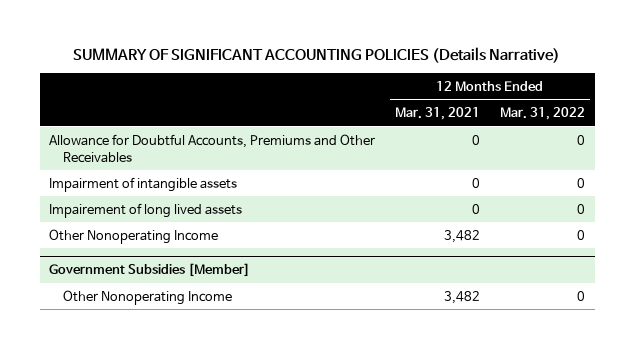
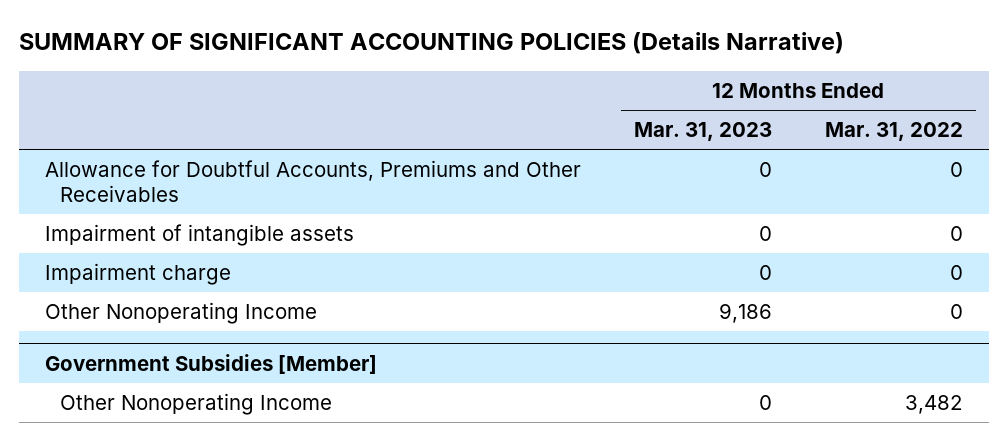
[395,106,481,120] Mar. 31, 2021 -> none
none -> [633,122,772,142] Mar. 31, 2023
[49,202,243,218] Impairement of long lived assets -> [45,263,232,286] Impairment charge
[576,290,585,301] 0 -> [904,395,963,415] 3,482

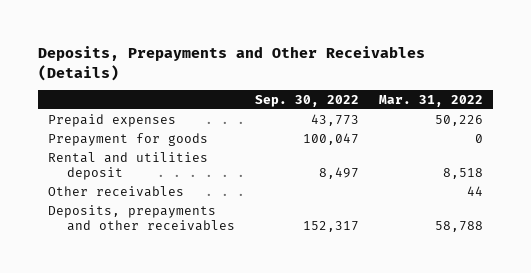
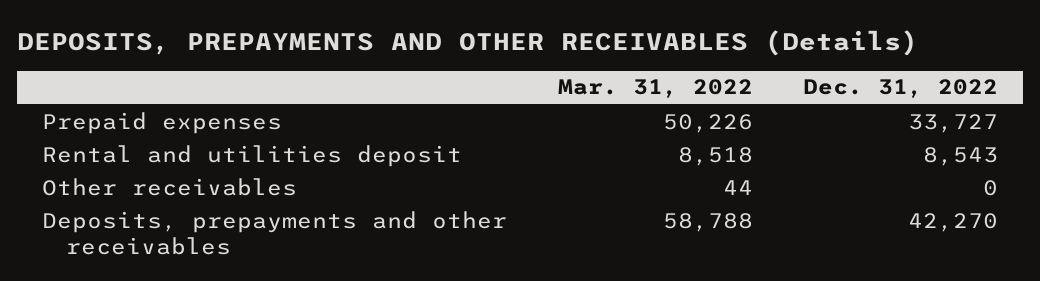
[38,45,426,81] Deposits, Prepayments and Other Receivables (Details) -> [17,29,919,56] DEPOSITS, PREPAYMENTS AND OTHER RECEIVABLES (Details)
[254,95,359,108] Sep. 30, 2022 -> none
none -> [802,79,998,99] Dec. 31, 2022
[48,132,209,146] Prepayment for goods -> none

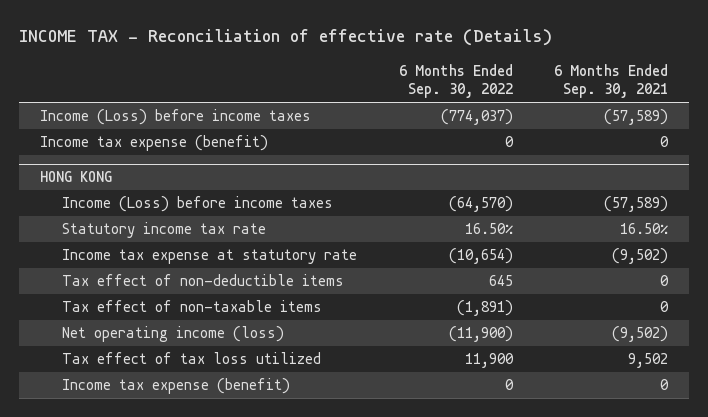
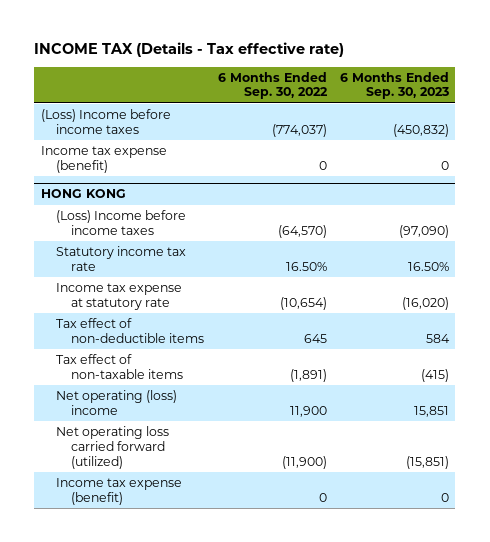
[18,29,552,47] INCOME TAX - Reconciliation of effective rate (Details) -> [34,41,345,57] INCOME TAX (Details - Tax effective rate)
[554,63,669,99] 6 Months Ended Sep. 30, 2021 -> none
none -> [339,71,449,100] 6 Months Ended Sep. 30, 2023
[39,109,311,126] Income (Loss) before income taxes -> [41,109,172,134] (Loss) Income before income taxes
[61,196,333,213] Income (Loss) before income taxes -> [56,210,187,235] (Loss) Income before income taxes
[61,326,284,343] Net operating income (loss) -> [56,390,178,415] Net operating (loss) income
[448,326,513,343] (11,900) -> [289,405,327,417] 11,900
[61,352,321,365] Tax effect of tax loss utilized -> [56,426,170,469] Net operating loss carried forward (utilized)
[464,353,514,369] 11,900 -> [281,455,327,469] (11,900)

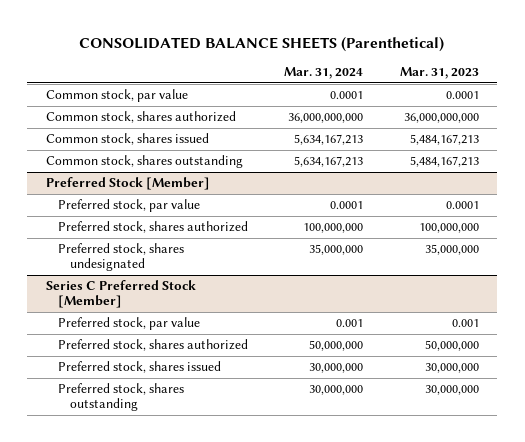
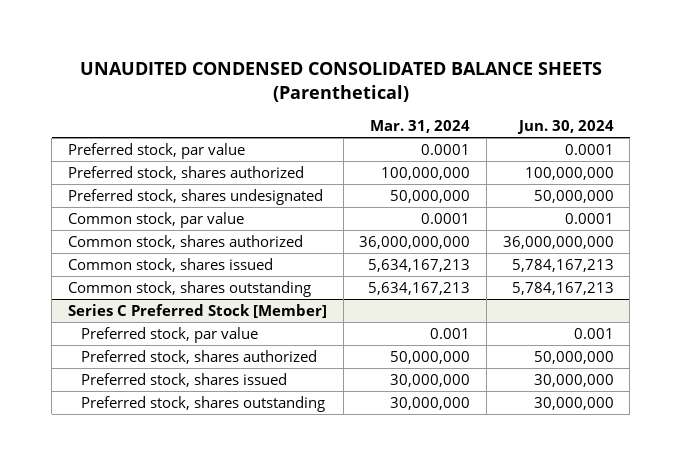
[79,36,445,52] CONSOLIDATED BALANCE SHEETS (Parenthetical) -> [79,62,602,102] UNAUDITED CONDENSED CONSOLIDATED BALANCE SHEETS (Parenthetical)
[399,67,479,80] Mar. 31, 2023 -> none
none -> [516,119,614,134] Jun. 30, 2024
none -> [67,142,245,159] Preferred stock, par value
none -> [67,165,304,180] Preferred stock, shares authorized
none -> [67,188,323,205] Preferred stock, shares undesignated
[45,177,210,191] Preferred Stock [Member] -> none
[57,199,200,213] Preferred stock, par value -> none
[57,221,248,234] Preferred stock, shares authorized -> none
[57,243,184,272] Preferred stock, shares undesignated -> none

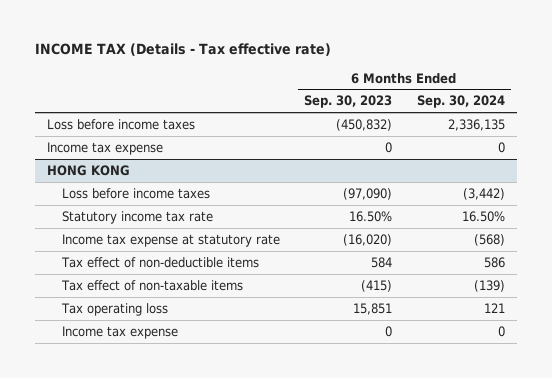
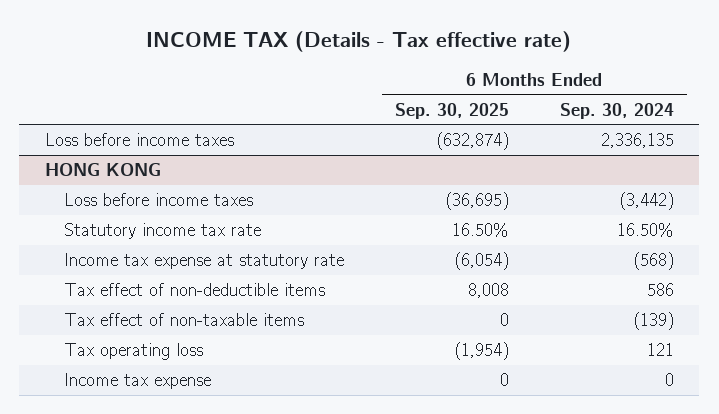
[304,95,393,109] Sep. 30, 2023 -> none
none -> [394,102,509,119] Sep. 30, 2025
[47,141,164,155] Income tax expense -> none

